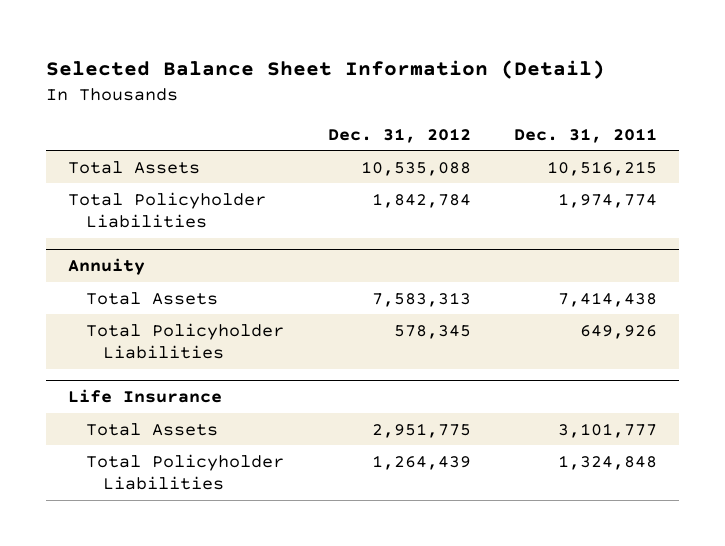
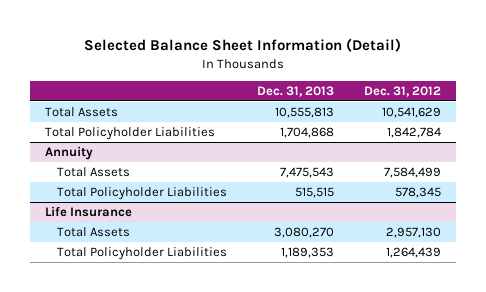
[514,127,658,143] Dec. 31, 2011 -> none
none -> [256,85,334,97] Dec. 31, 2013
[360,160,471,176] 10,535,088 -> [381,106,441,118] 10,541,629
[371,291,471,307] 7,583,313 -> [383,166,441,178] 7,584,499
[371,422,471,438] 2,951,775 -> [385,226,441,238] 2,957,130

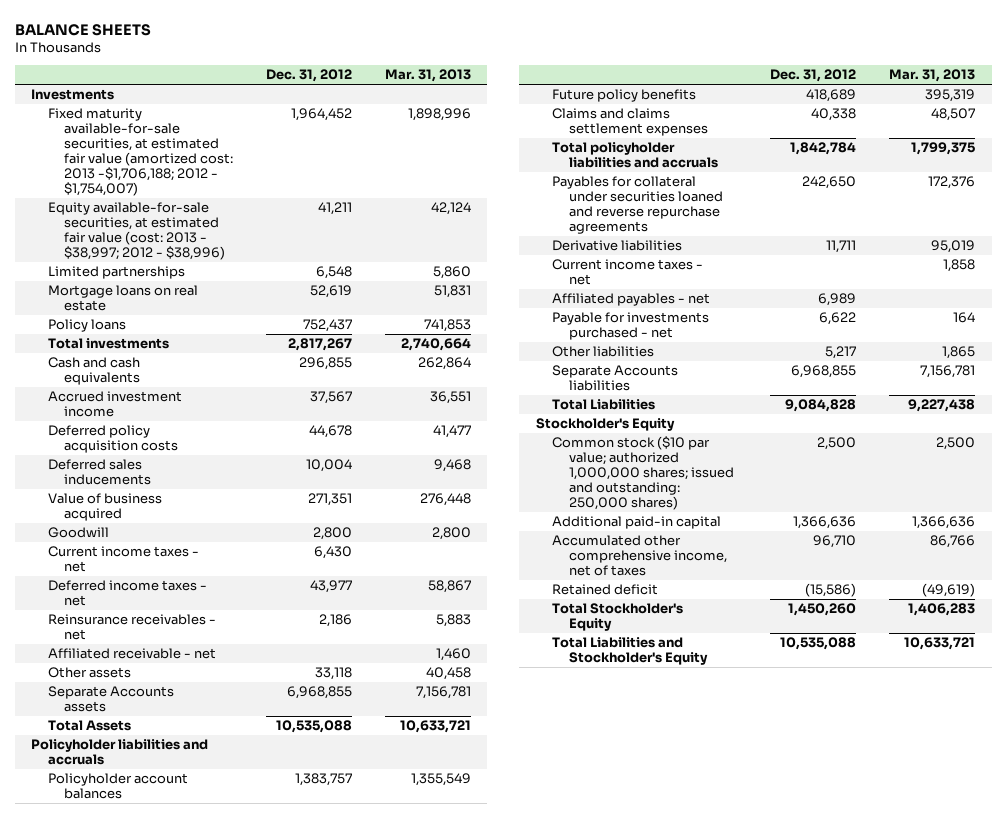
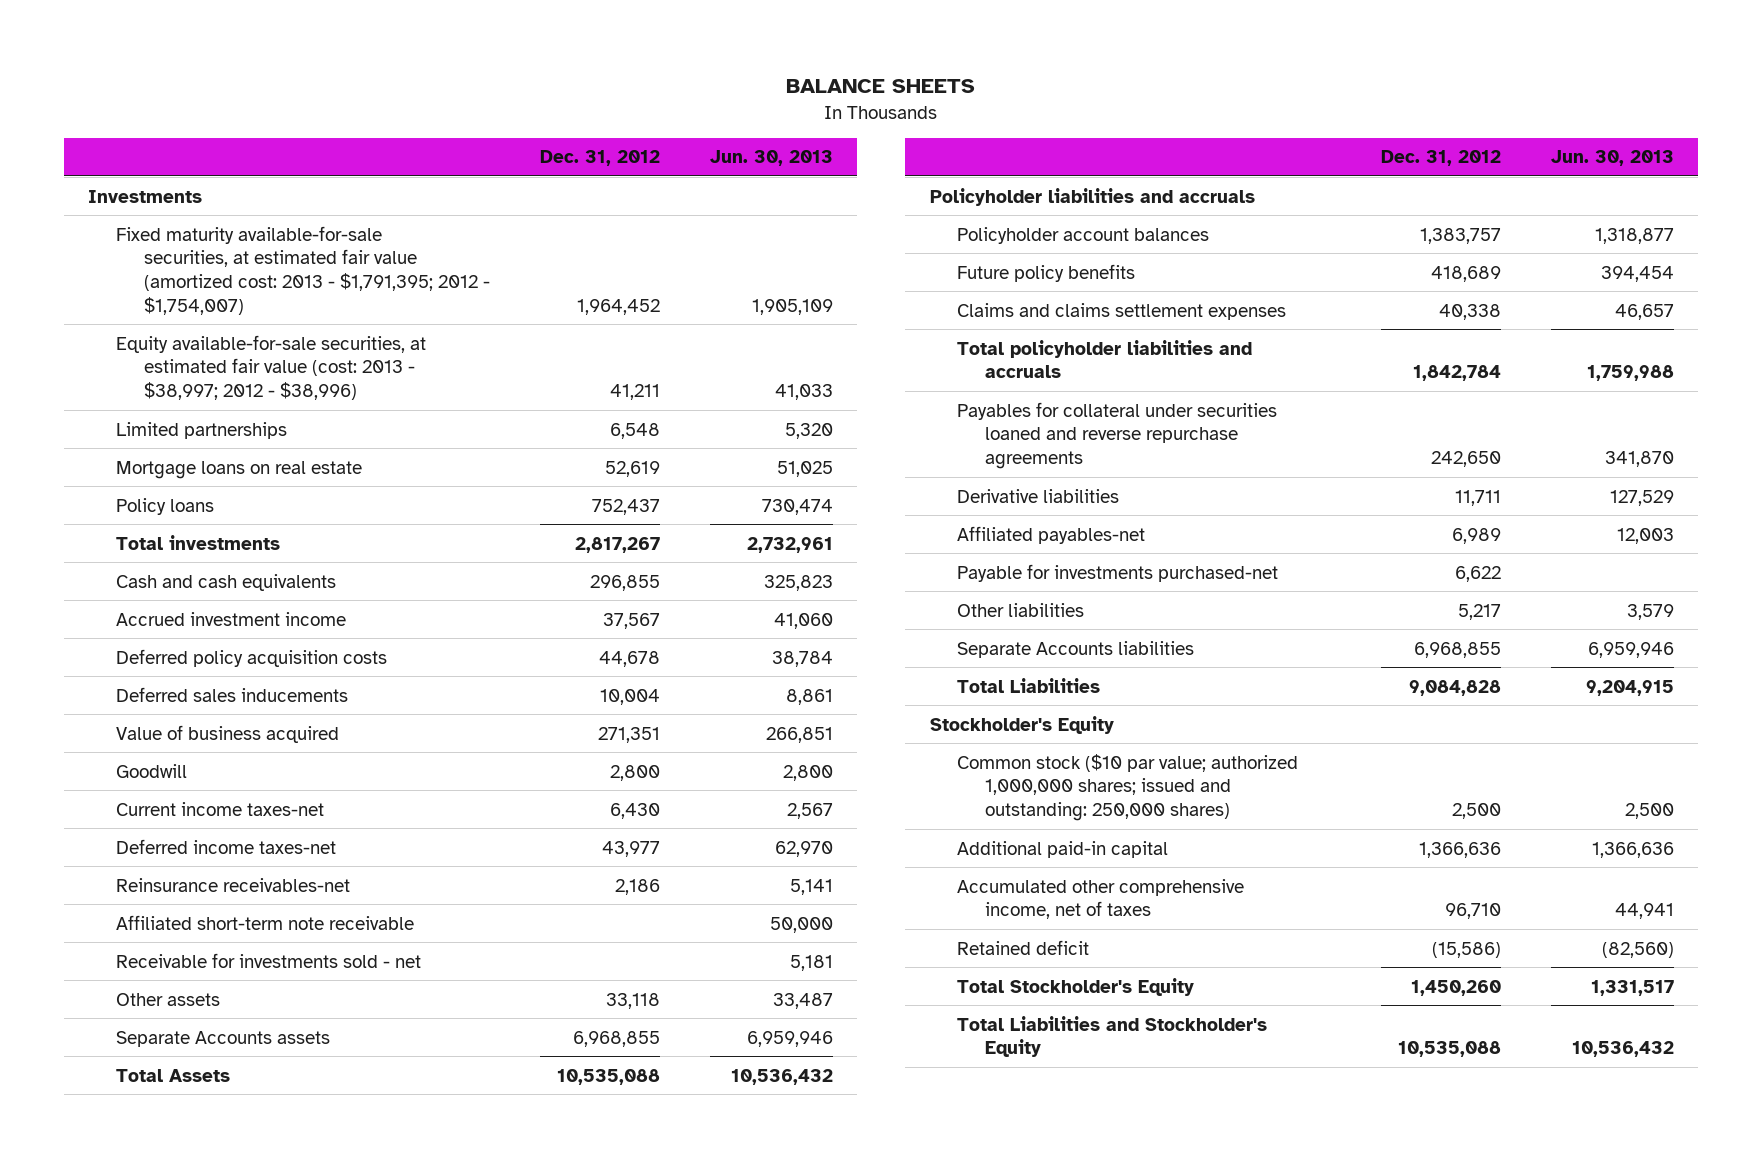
[384,69,471,83] Mar. 31, 2013 -> none
none -> [709,150,833,167] Jun. 30, 2013
[47,108,234,196] Fixed maturity available-for-sale securities, at estimated fair value (amortized cost: 2013 -$1,706,188; 2012 - $1,754,007) -> [116,225,491,315] Fixed maturity available-for-sale securities, at estimated fair value (amortized cost: 2013 - $1,791,395; 2012 - $1,754,007)
[47,648,216,660] Affiliated receivable - net -> none
[47,546,199,573] Current income taxes - net -> [116,801,325,816] Current income taxes-net
[47,580,207,607] Deferred income taxes - net -> [116,838,337,854] Deferred income taxes-net
[47,614,216,641] Reinsurance receivables - net -> [116,877,351,892] Reinsurance receivables-net
none -> [116,914,415,930] Affiliated short-term note receivable
none -> [116,952,422,968] Receivable for investments sold - net
[552,259,704,286] Current income taxes - net -> none
[552,293,711,307] Affiliated payables - net -> [957,525,1146,544] Affiliated payables-net
[552,312,710,341] Payable for investments purchased - net -> [957,563,1279,582] Payable for investments purchased-net

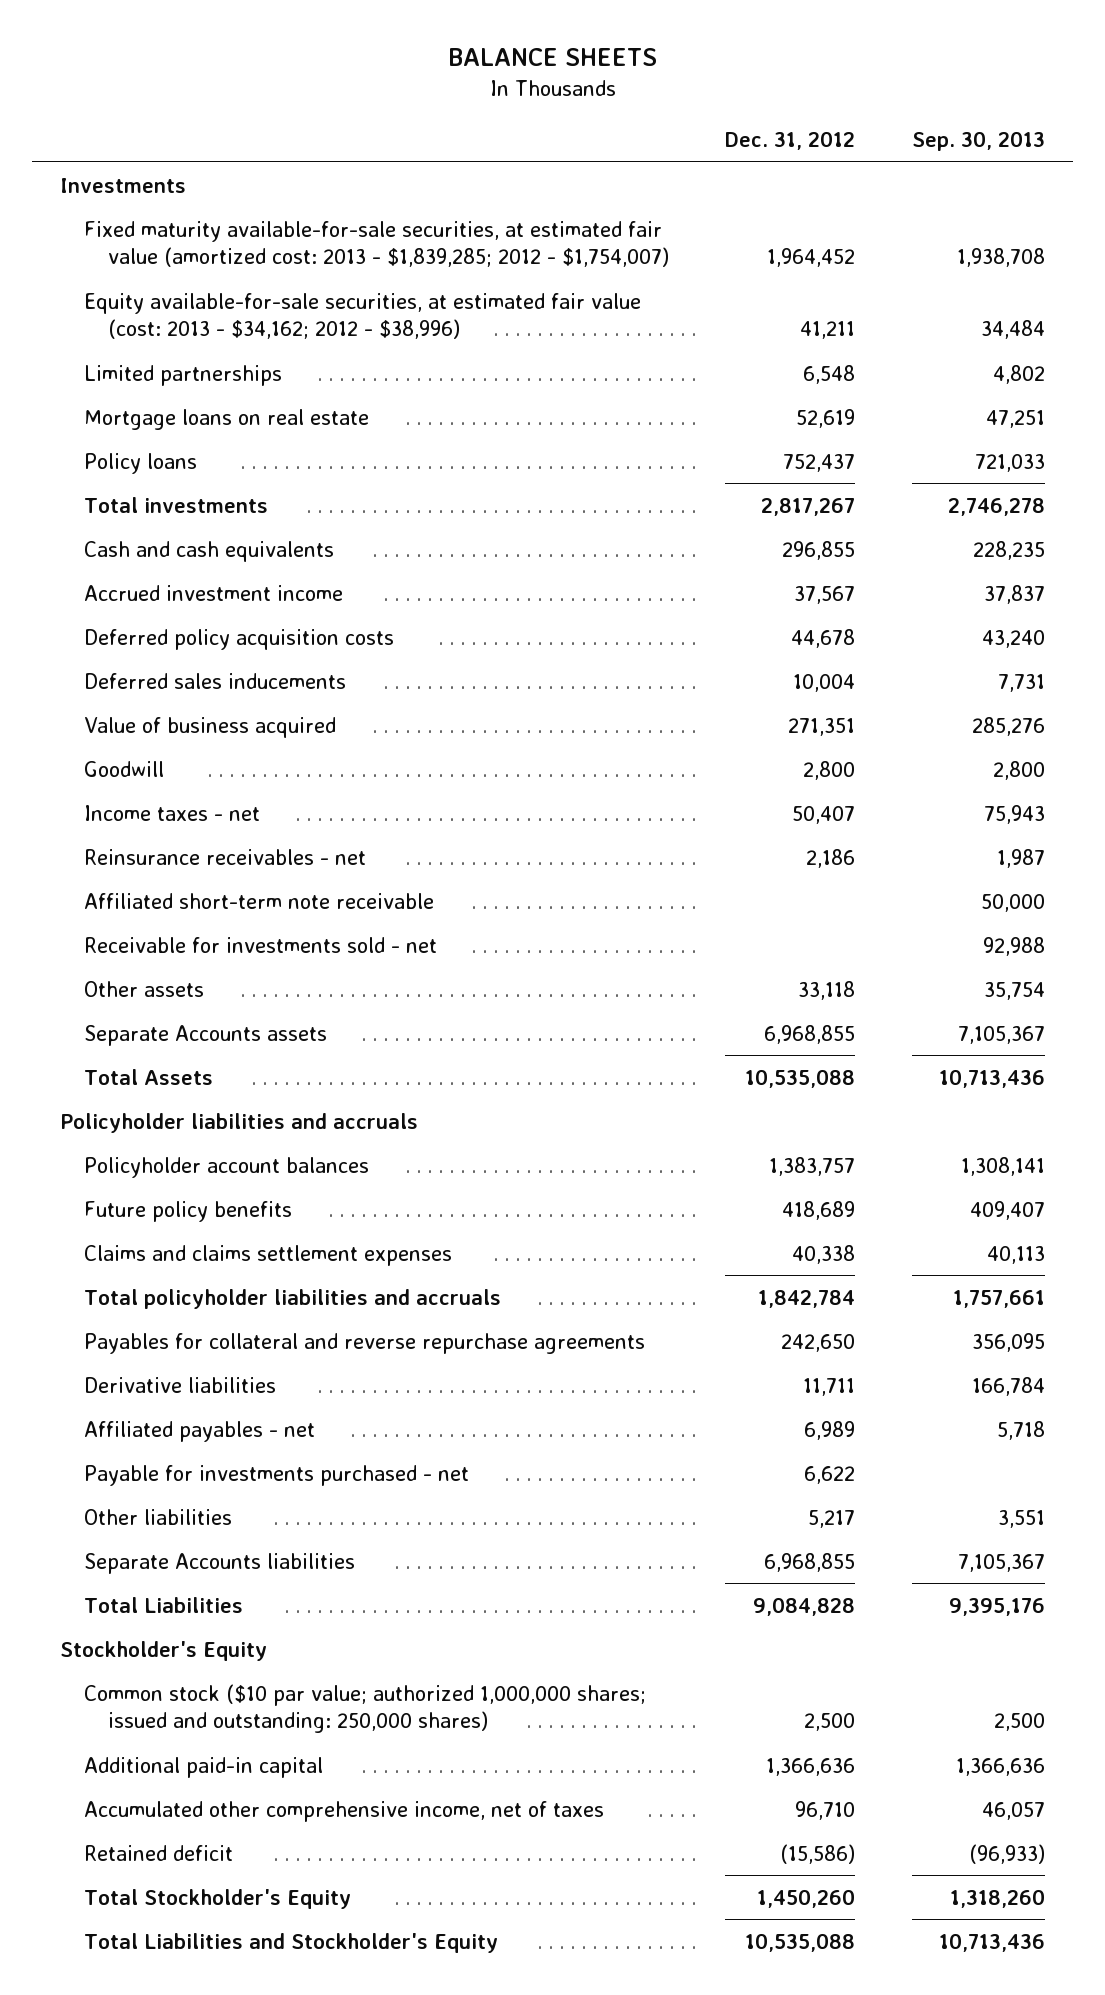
[709,150,833,167] Jun. 30, 2013 -> none
none -> [911,131,1045,152] Sep. 30, 2013
[116,225,491,315] Fixed maturity available-for-sale securities, at estimated fair value (amortized cost: 2013 - $1,791,395; 2012 - $1,754,007) -> [83,220,669,268] Fixed maturity available-for-sale securities, at estimated fair value (amortized cost: 2013 - $1,839,285; 2012 - $1,754,007)
[116,334,427,400] Equity available-for-sale securities, at estimated fair value (cost: 2013 - $38,997; 2012 - $38,996) -> [83,292,641,340] Equity available-for-sale securities, at estimated fair value (cost: 2013 - $34,162; 2012 - $38,996)
[116,838,337,854] Deferred income taxes-net -> none
[116,801,325,816] Current income taxes-net -> [83,804,260,821] Income taxes - net
[609,802,660,819] 6,430 -> [792,805,856,824] 50,407
[116,877,351,892] Reinsurance receivables-net -> [83,848,366,865] Reinsurance receivables - net
[957,401,1278,469] Payables for collateral under securities loaned and reverse repurchase agreements -> [83,1332,645,1354] Payables for collateral and reverse repurchase agreements
[957,525,1146,544] Affiliated payables-net -> [83,1420,315,1442] Affiliated payables - net
[957,563,1279,582] Payable for investments purchased-net -> [83,1464,469,1486] Payable for investments purchased - net

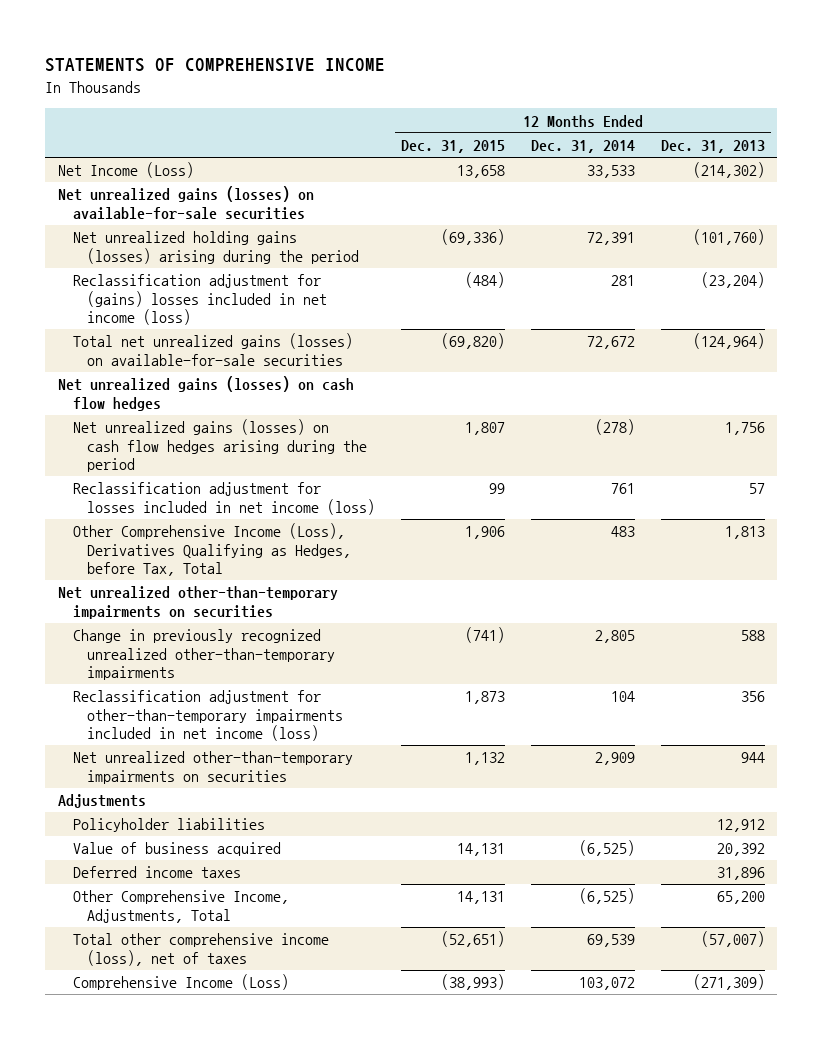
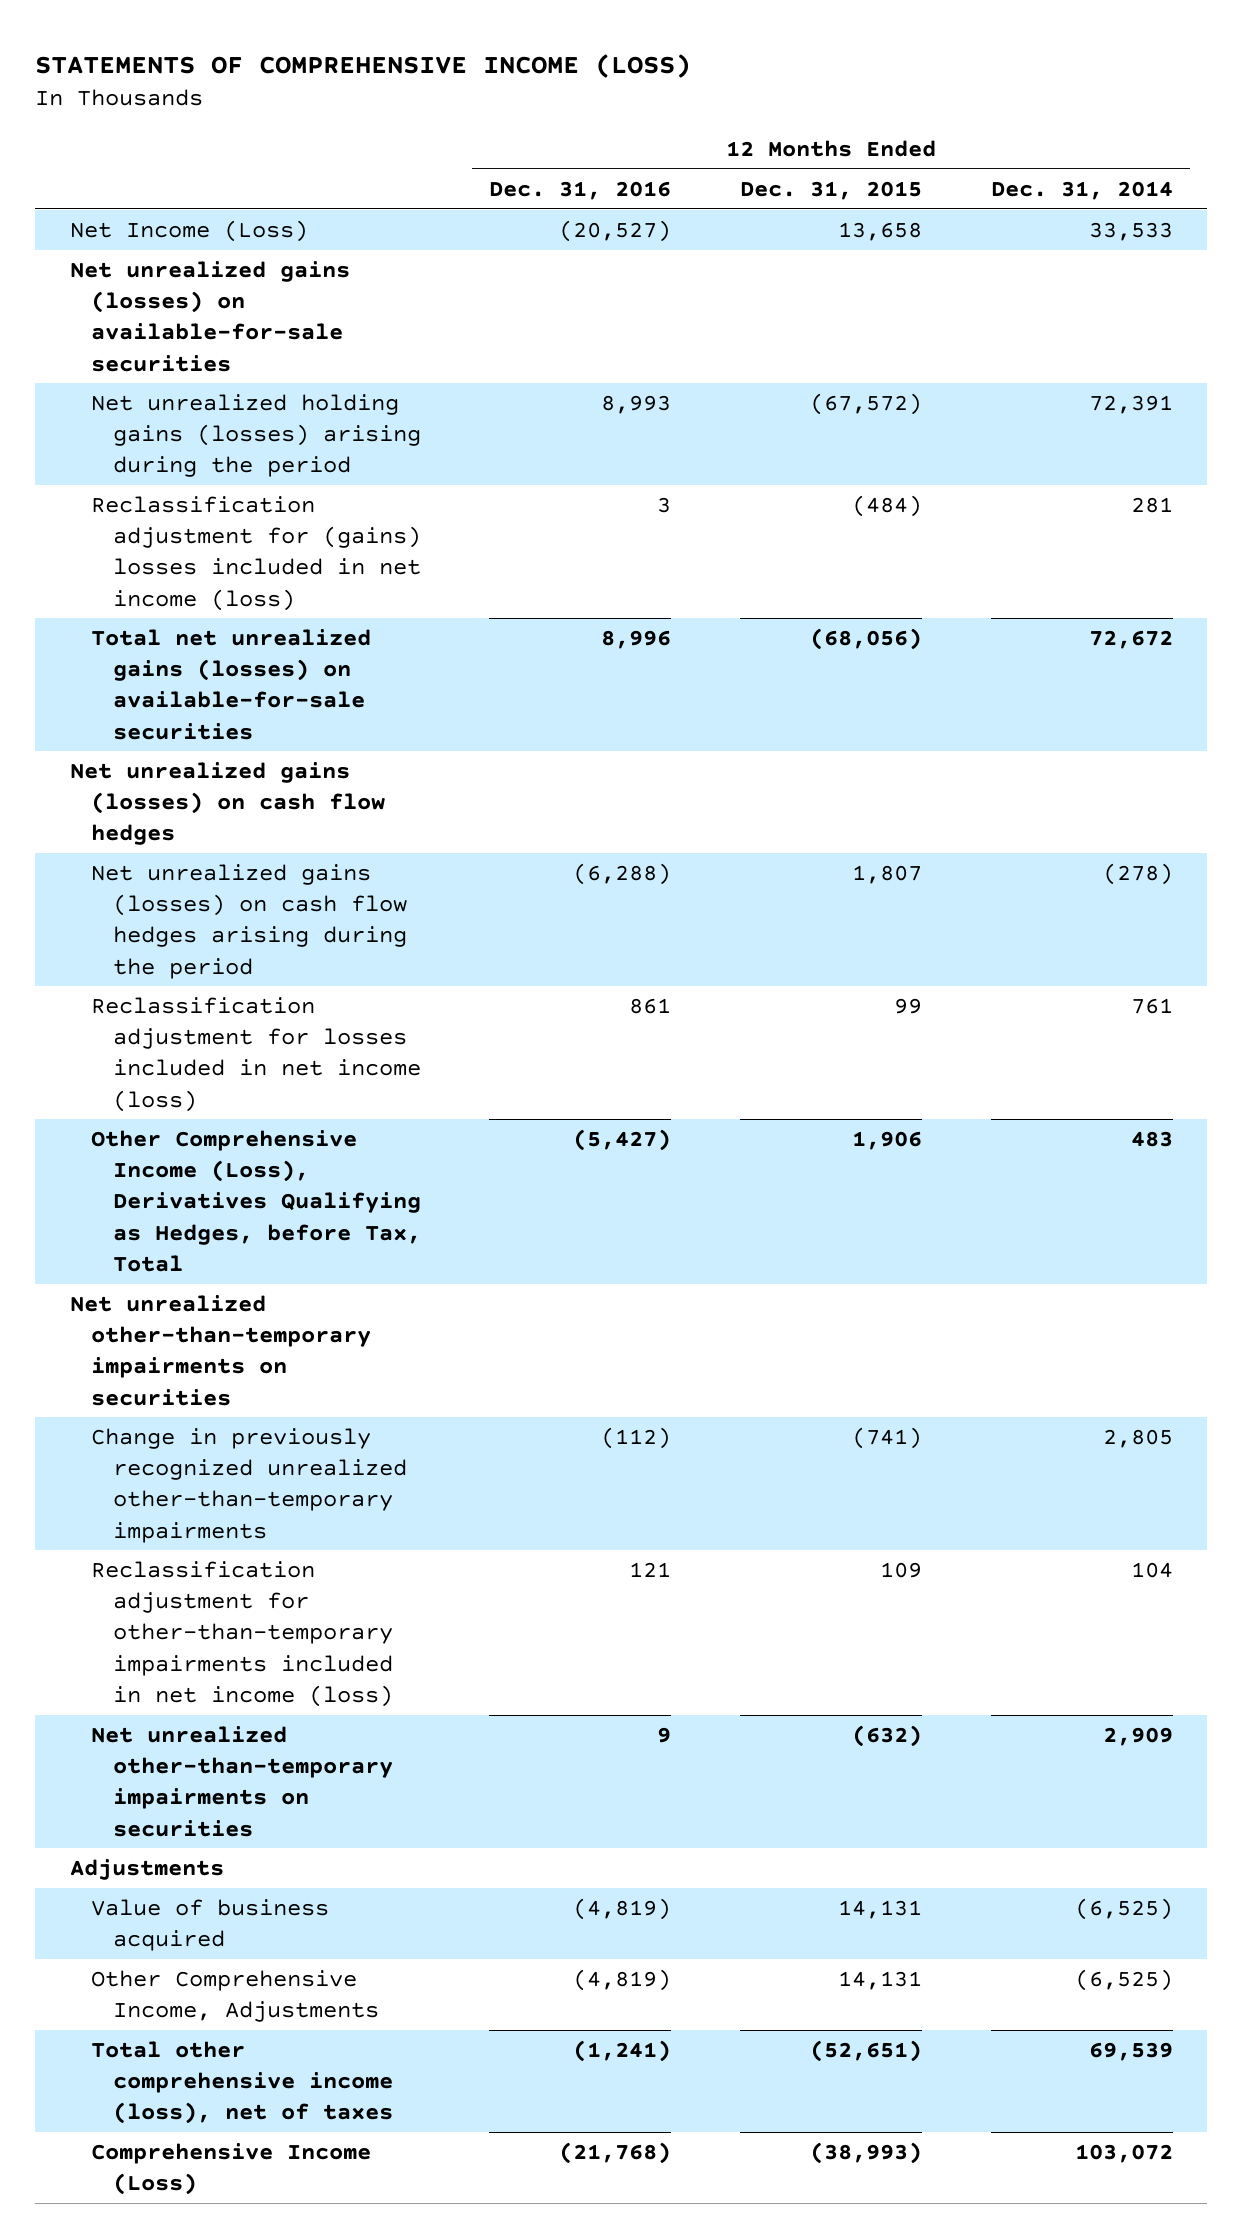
[45,58,386,73] STATEMENTS OF COMPREHENSIVE INCOME -> [35,53,692,78] STATEMENTS OF COMPREHENSIVE INCOME (LOSS)
[660,140,765,154] Dec. 31, 2013 -> none
none -> [489,180,672,200] Dec. 31, 2016
[441,229,506,246] (69,336) -> [809,392,922,415] (67,572)
[441,333,506,350] (69,820) -> [809,627,922,650] (68,056)
[465,691,506,705] 1,873 -> [879,1561,922,1578] 109
[465,752,506,766] 1,132 -> [851,1724,922,1747] (632)
[72,818,265,833] Policyholder liabilities -> none
[72,866,241,879] Deferred income taxes -> none
[72,890,289,923] Other Comprehensive Income, Adjustments, Total -> [91,1969,379,2023] Other Comprehensive Income, Adjustments

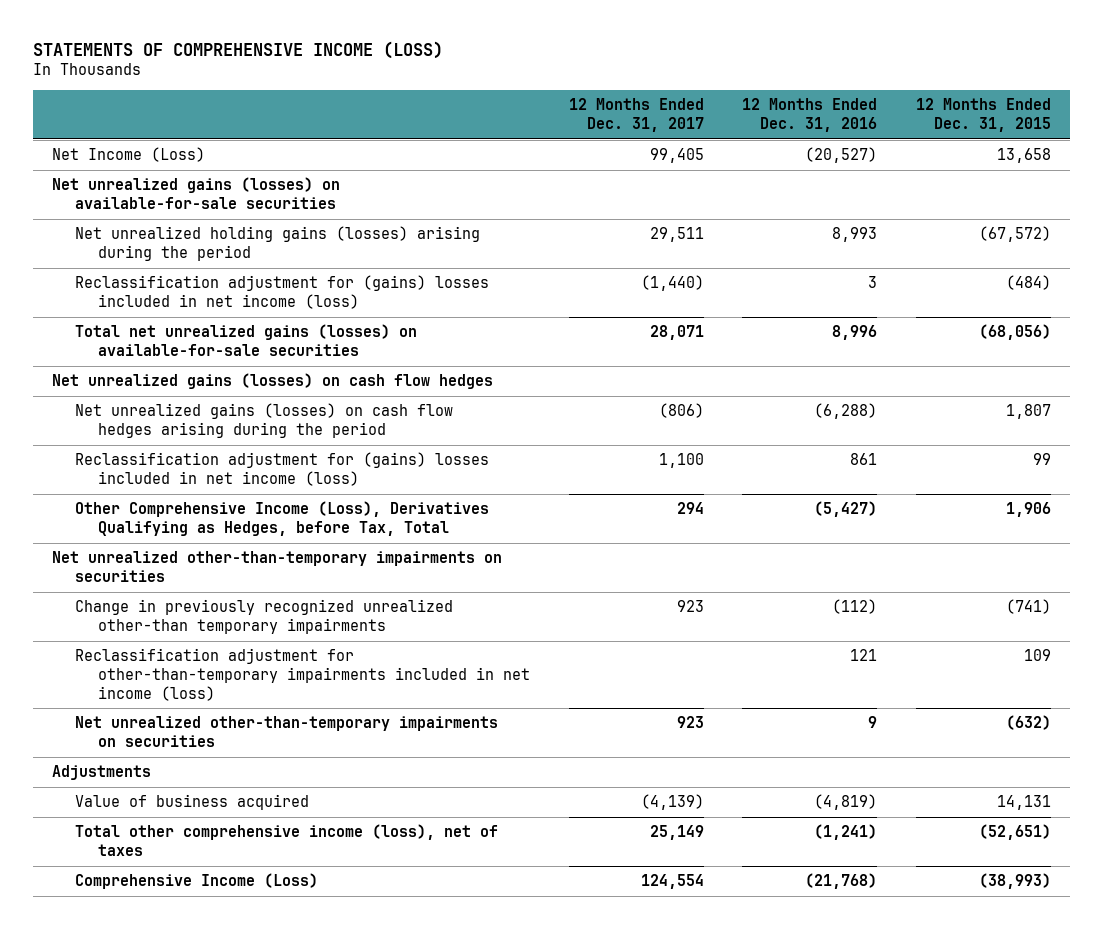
[990,180,1173,200] Dec. 31, 2014 -> none
none -> [568,98,704,132] 12 Months Ended Dec. 31, 2017
[91,996,421,1112] Reclassification adjustment for losses included in net income (loss) -> [75,452,490,487] Reclassification adjustment for (gains) losses included in net income (loss)
[91,1427,407,1543] Change in previously recognized unrealized other-than-temporary impairments -> [75,599,454,635] Change in previously recognized unrealized other-than temporary impairments
[91,1969,379,2023] Other Comprehensive Income, Adjustments -> none

